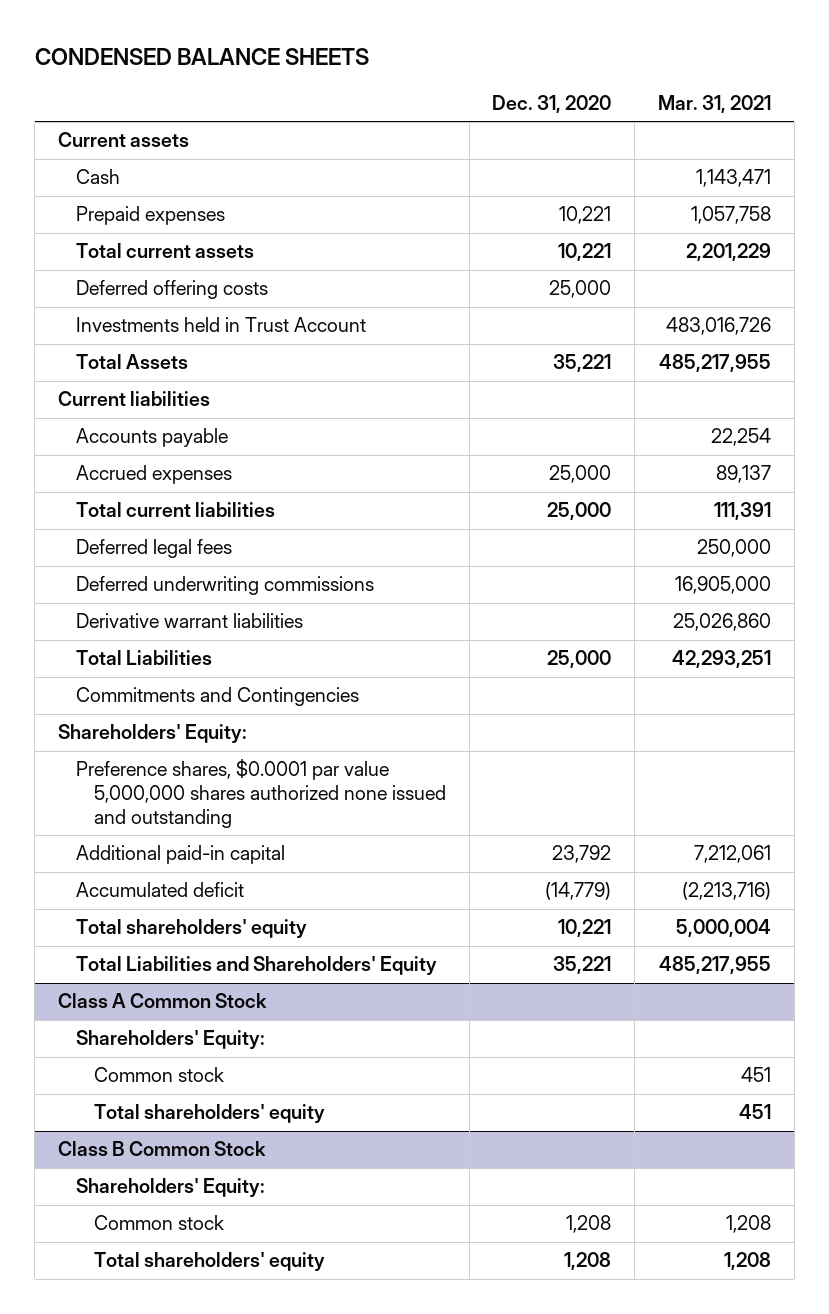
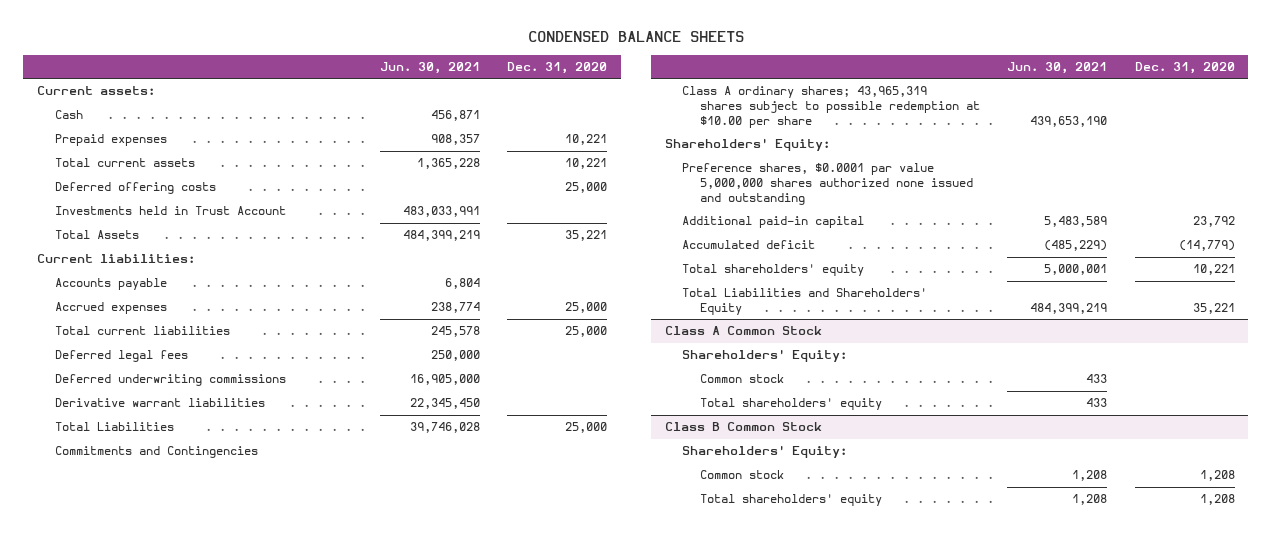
[657,94,771,113] Mar. 31, 2021 -> none
none -> [379,62,480,75] Jun. 30, 2021
[57,132,189,148] Current assets -> [37,86,156,96] Current assets:
[57,391,210,407] Current liabilities -> [37,254,196,264] Current liabilities:
none -> [682,86,981,128] Class A ordinary shares; 43,965,319 shares subject to possible redemption at $10.00 per share

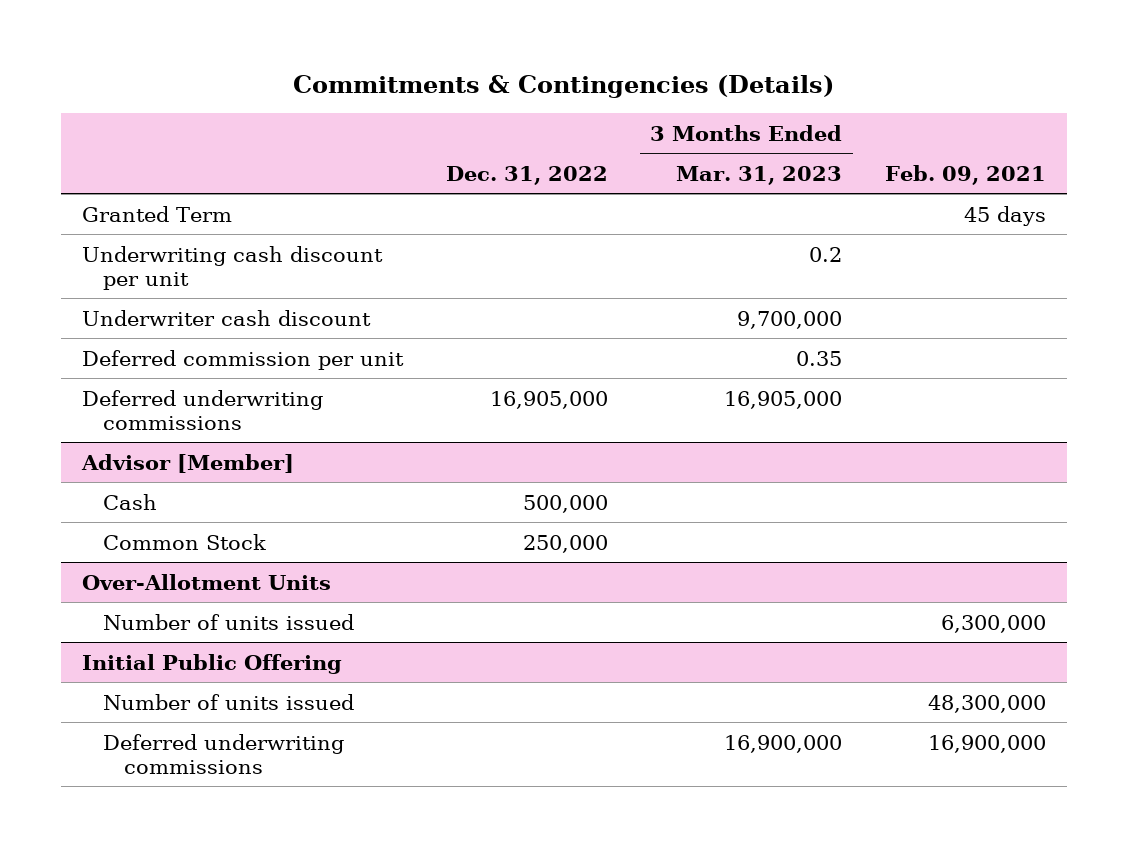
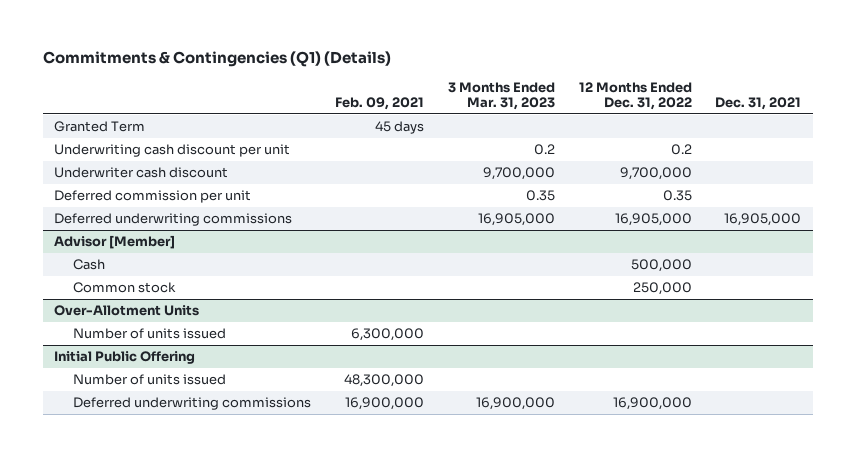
[293,74,835,98] Commitments & Contingencies (Details) -> [42,50,391,67] Commitments & Contingencies (Q1) (Details)
[445,165,608,185] Dec. 31, 2022 -> none
none -> [578,81,692,110] 12 Months Ended Dec. 31, 2022
none -> [715,96,802,110] Dec. 31, 2021
[103,533,267,550] Common Stock -> [73,282,177,294] Common stock

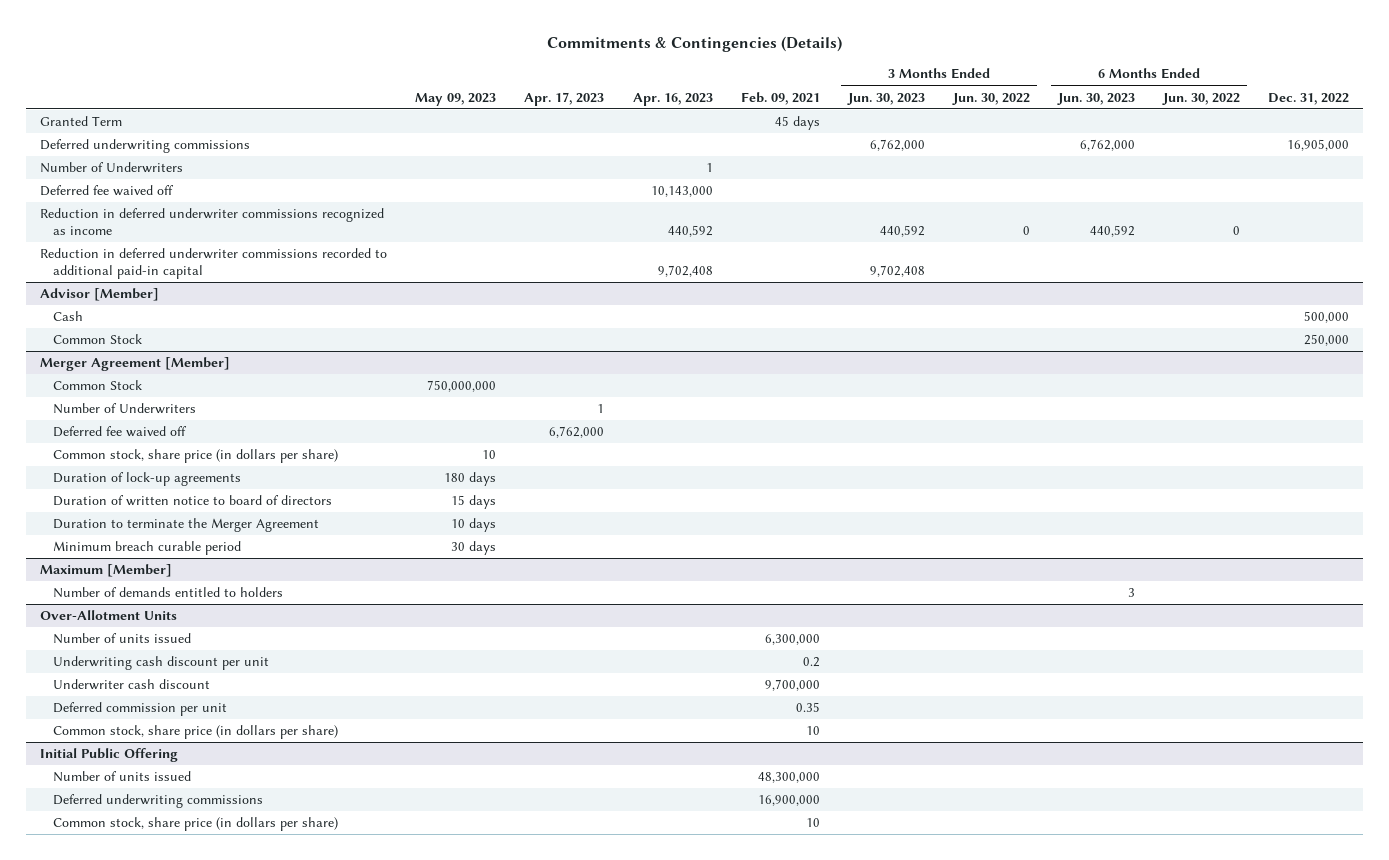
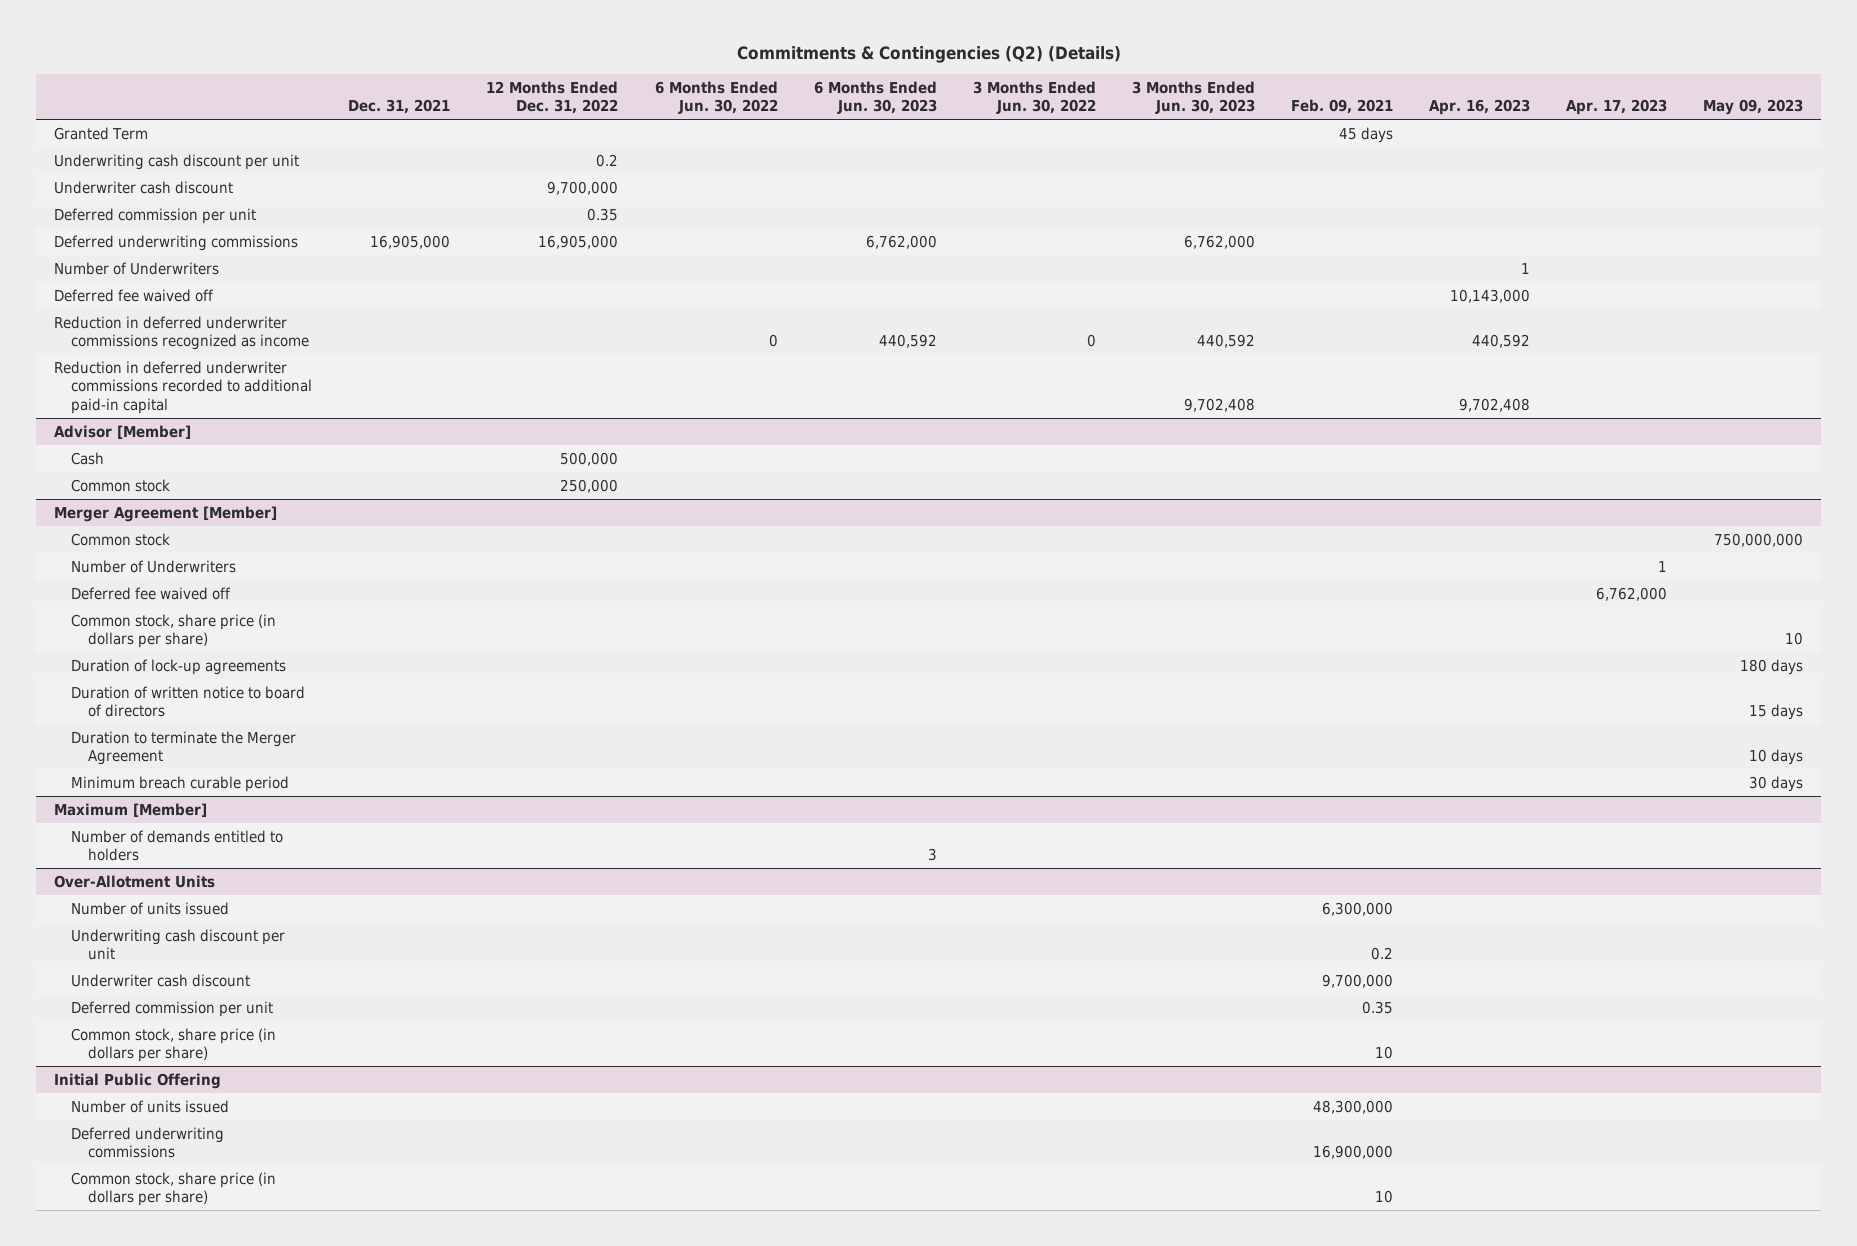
[546,35,842,52] Commitments & Contingencies (Details) -> [736,46,1121,64] Commitments & Contingencies (Q2) (Details)
[1268,92,1350,105] Dec. 31, 2022 -> none
none -> [348,99,451,115] Dec. 31, 2021
none -> [486,80,619,115] 12 Months Ended Dec. 31, 2022
none -> [54,153,300,170] Underwriting cash discount per unit
none -> [54,180,234,194] Underwriter cash discount
none -> [54,207,257,224] Deferred commission per unit
[52,334,142,345] Common Stock -> [71,478,171,492] Common stock
[52,380,142,391] Common Stock -> [71,532,171,546] Common stock

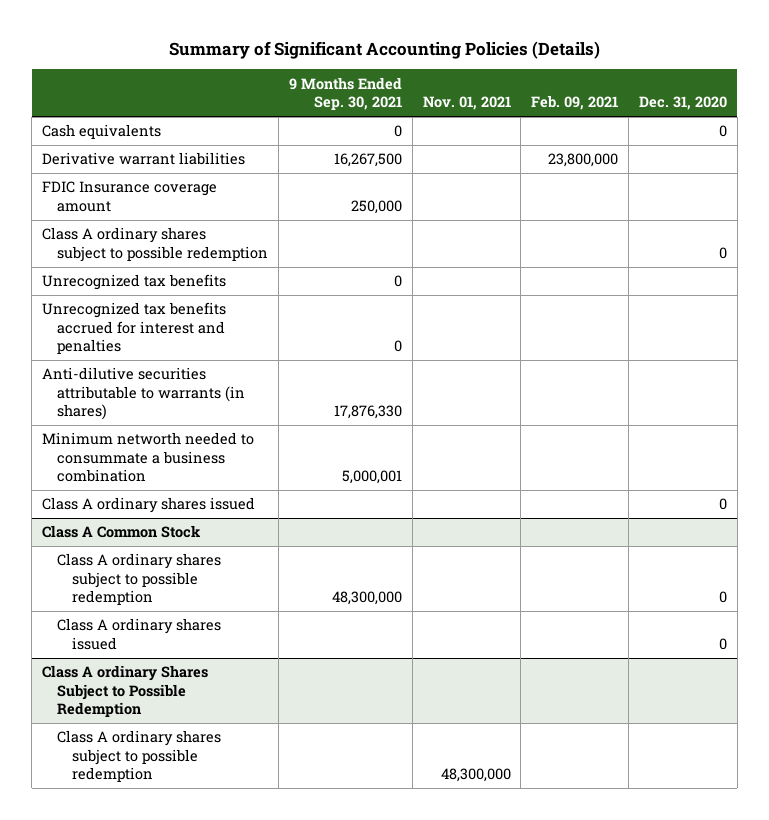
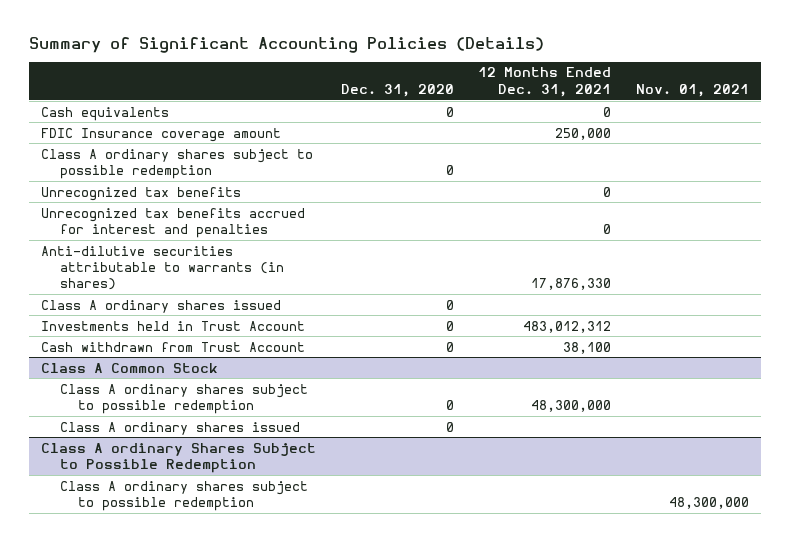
[288,76,402,111] 9 Months Ended Sep. 30, 2021 -> none
[531,95,619,111] Feb. 09, 2021 -> none
none -> [478,67,612,97] 12 Months Ended Dec. 31, 2021
[42,152,246,166] Derivative warrant liabilities -> none
[42,432,255,483] Minimum networth needed to consummate a business combination -> none
none -> [41,320,306,331] Investments held in Trust Account
none -> [41,341,306,352] Cash withdrawn from Trust Account

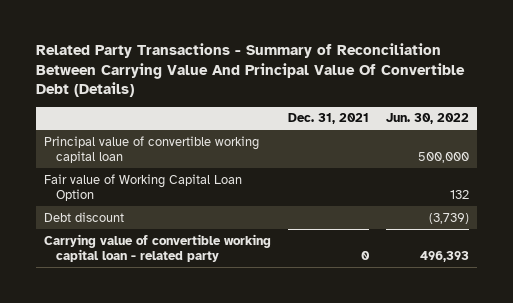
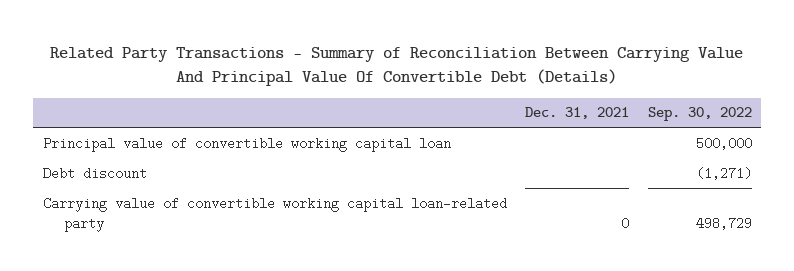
[385,113,469,125] Jun. 30, 2022 -> none
none -> [647,107,752,122] Sep. 30, 2022
[44,173,243,201] Fair value of Working Capital Loan Option -> none
[44,233,272,262] Carrying value of convertible working capital loan - related party -> [42,196,507,232] Carrying value of convertible working capital loan-related party

